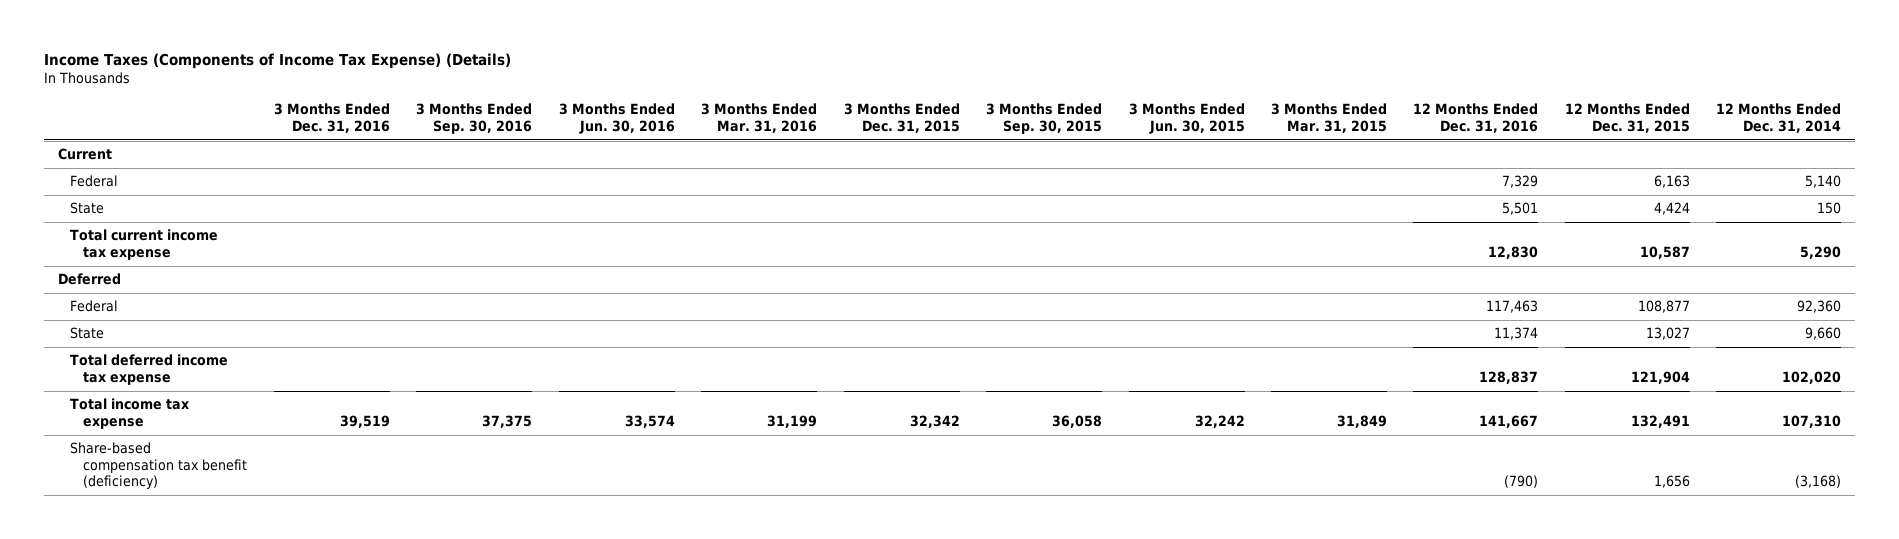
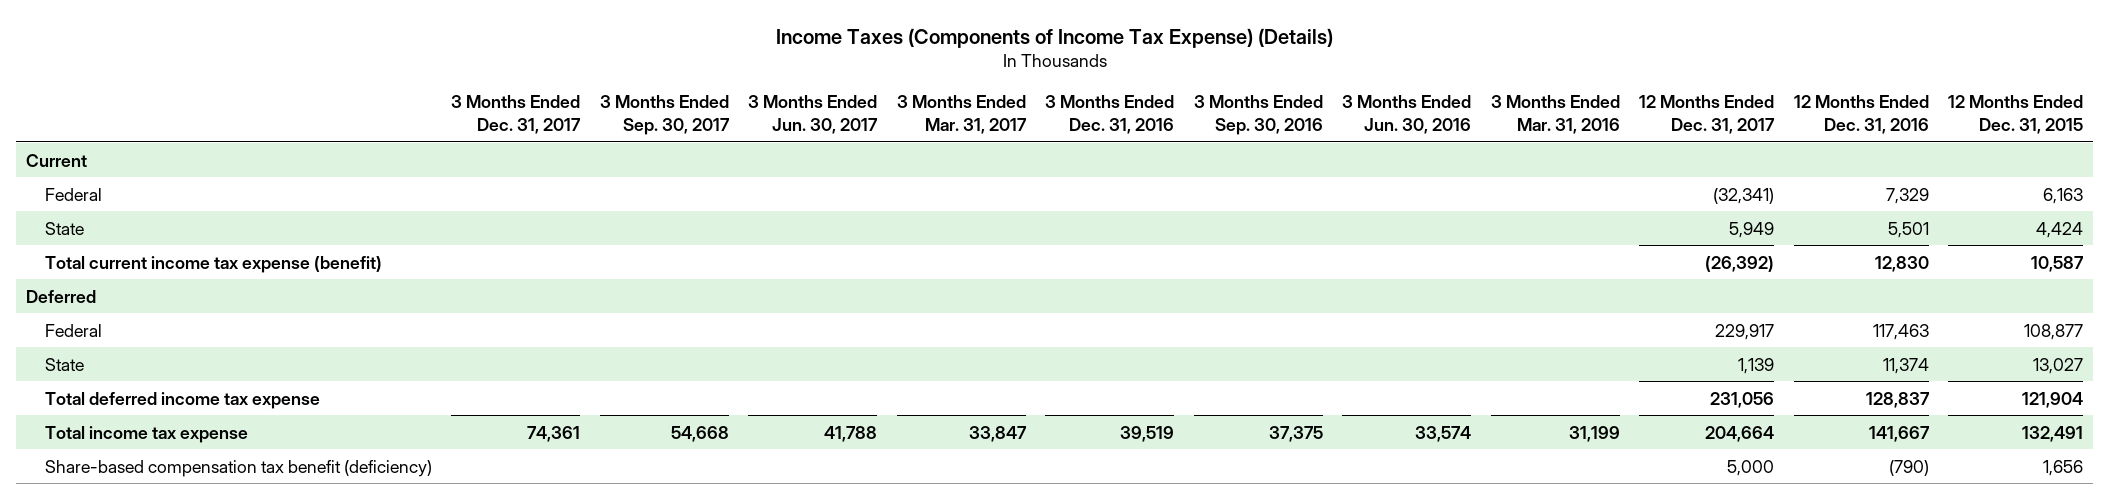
[843,103,960,133] 3 Months Ended Dec. 31, 2015 -> none
[986,103,1103,134] 3 Months Ended Sep. 30, 2015 -> none
[1128,103,1245,134] 3 Months Ended Jun. 30, 2015 -> none
[1271,103,1388,133] 3 Months Ended Mar. 31, 2015 -> none
[1716,103,1842,133] 12 Months Ended Dec. 31, 2014 -> none
none -> [451,95,582,135] 3 Months Ended Dec. 31, 2017
none -> [599,95,730,136] 3 Months Ended Sep. 30, 2017
none -> [748,95,879,135] 3 Months Ended Jun. 30, 2017
none -> [896,95,1027,135] 3 Months Ended Mar. 31, 2017
none -> [1639,95,1776,135] 12 Months Ended Dec. 31, 2017
[70,229,219,260] Total current income tax expense -> [44,255,382,273] Total current income tax expense (benefit)

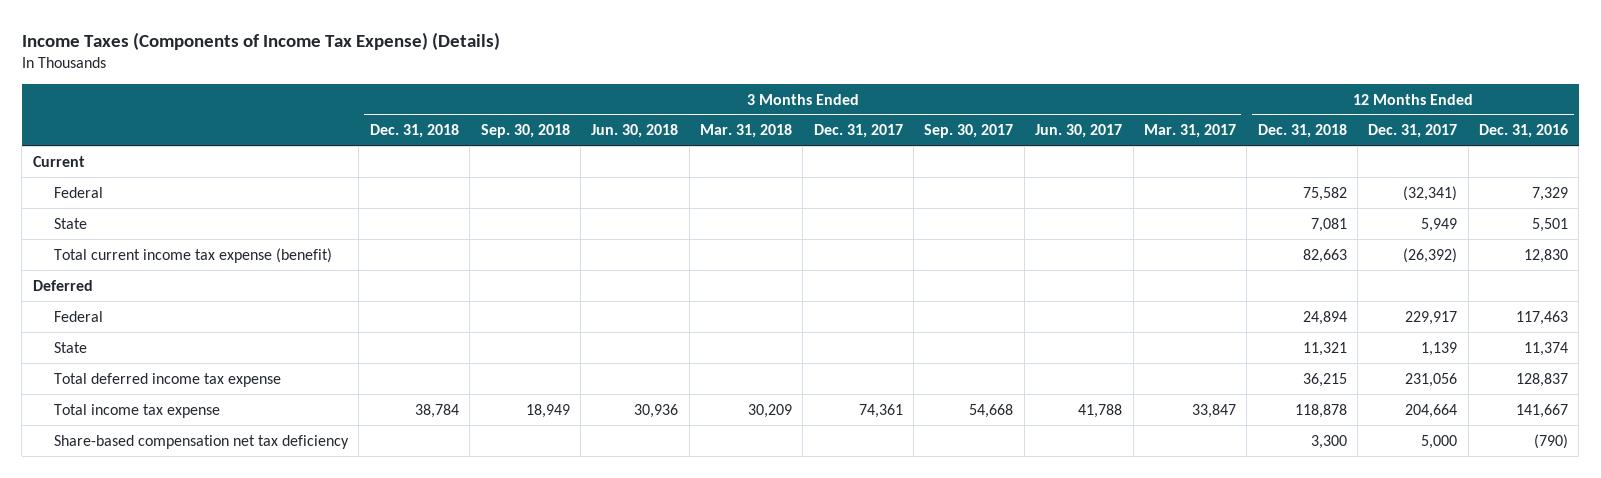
[1045,95,1175,135] 3 Months Ended Dec. 31, 2016 -> none
[1193,95,1323,136] 3 Months Ended Sep. 30, 2016 -> none
[1342,95,1472,135] 3 Months Ended Jun. 30, 2016 -> none
[1490,95,1620,135] 3 Months Ended Mar. 31, 2016 -> none
[1948,95,2084,135] 12 Months Ended Dec. 31, 2015 -> none
none -> [369,124,459,139] Dec. 31, 2018
none -> [480,124,570,139] Sep. 30, 2018
none -> [591,124,679,139] Jun. 30, 2018
none -> [700,124,793,139] Mar. 31, 2018
none -> [1257,124,1347,139] Dec. 31, 2018
[44,459,432,477] Share-based compensation tax benefit (deficiency) -> [54,434,350,449] Share-based compensation net tax deficiency

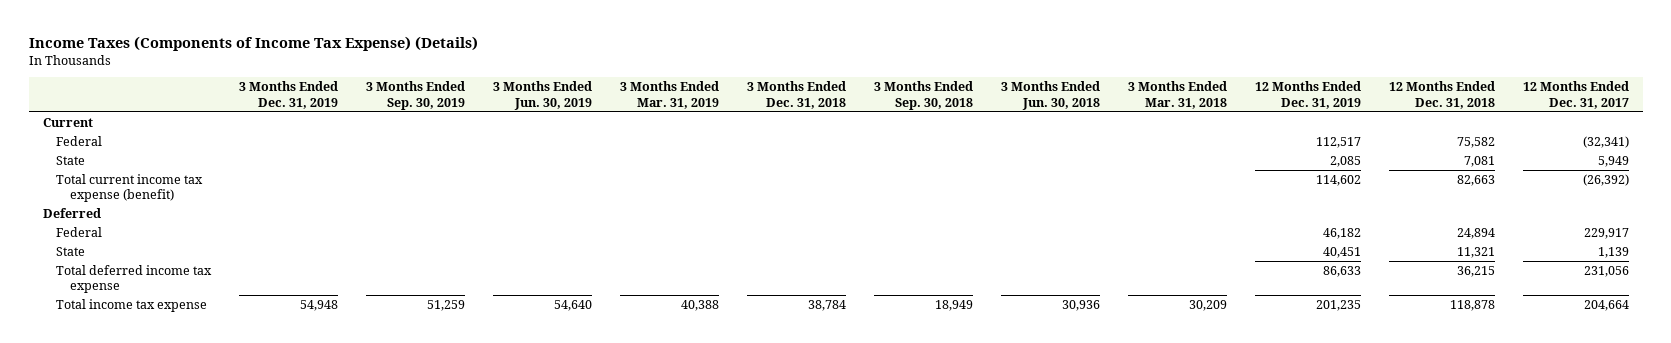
[813,124,903,139] Dec. 31, 2017 -> none
[924,124,1014,139] Sep. 30, 2017 -> none
[1035,124,1123,139] Jun. 30, 2017 -> none
[1143,124,1236,139] Mar. 31, 2017 -> none
[1479,124,1569,139] Dec. 31, 2016 -> none
none -> [239,81,339,109] 3 Months Ended Dec. 31, 2019
none -> [366,81,466,110] 3 Months Ended Sep. 30, 2019
none -> [493,81,593,110] 3 Months Ended Jun. 30, 2019
none -> [620,81,720,109] 3 Months Ended Mar. 31, 2019
none -> [1254,81,1361,109] 12 Months Ended Dec. 31, 2019
[54,434,350,449] Share-based compensation net tax deficiency -> none

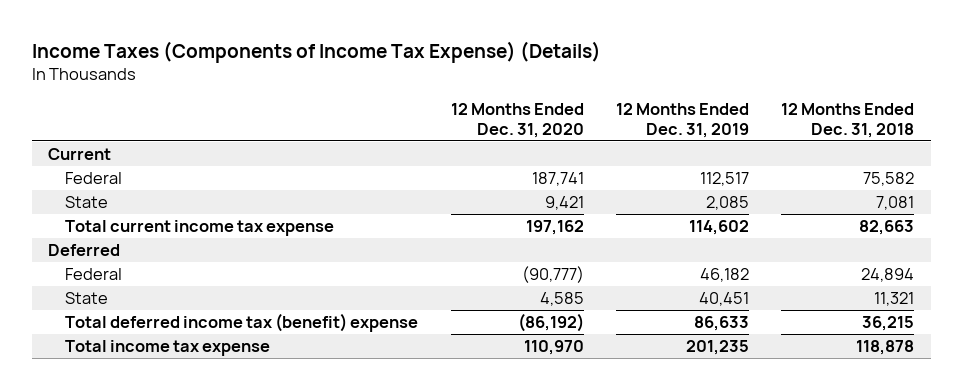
[239,81,339,109] 3 Months Ended Dec. 31, 2019 -> none
[366,81,466,110] 3 Months Ended Sep. 30, 2019 -> none
[493,81,593,110] 3 Months Ended Jun. 30, 2019 -> none
[620,81,720,109] 3 Months Ended Mar. 31, 2019 -> none
[747,81,847,109] 3 Months Ended Dec. 31, 2018 -> none
[873,81,973,110] 3 Months Ended Sep. 30, 2018 -> none
[1000,81,1100,110] 3 Months Ended Jun. 30, 2018 -> none
[1127,81,1227,109] 3 Months Ended Mar. 31, 2018 -> none
[1522,81,1629,109] 12 Months Ended Dec. 31, 2017 -> none
none -> [450,102,584,138] 12 Months Ended Dec. 31, 2020
[56,174,204,203] Total current income tax expense (benefit) -> [65,220,335,237] Total current income tax expense
[56,265,213,294] Total deferred income tax expense -> [65,313,419,333] Total deferred income tax (benefit) expense

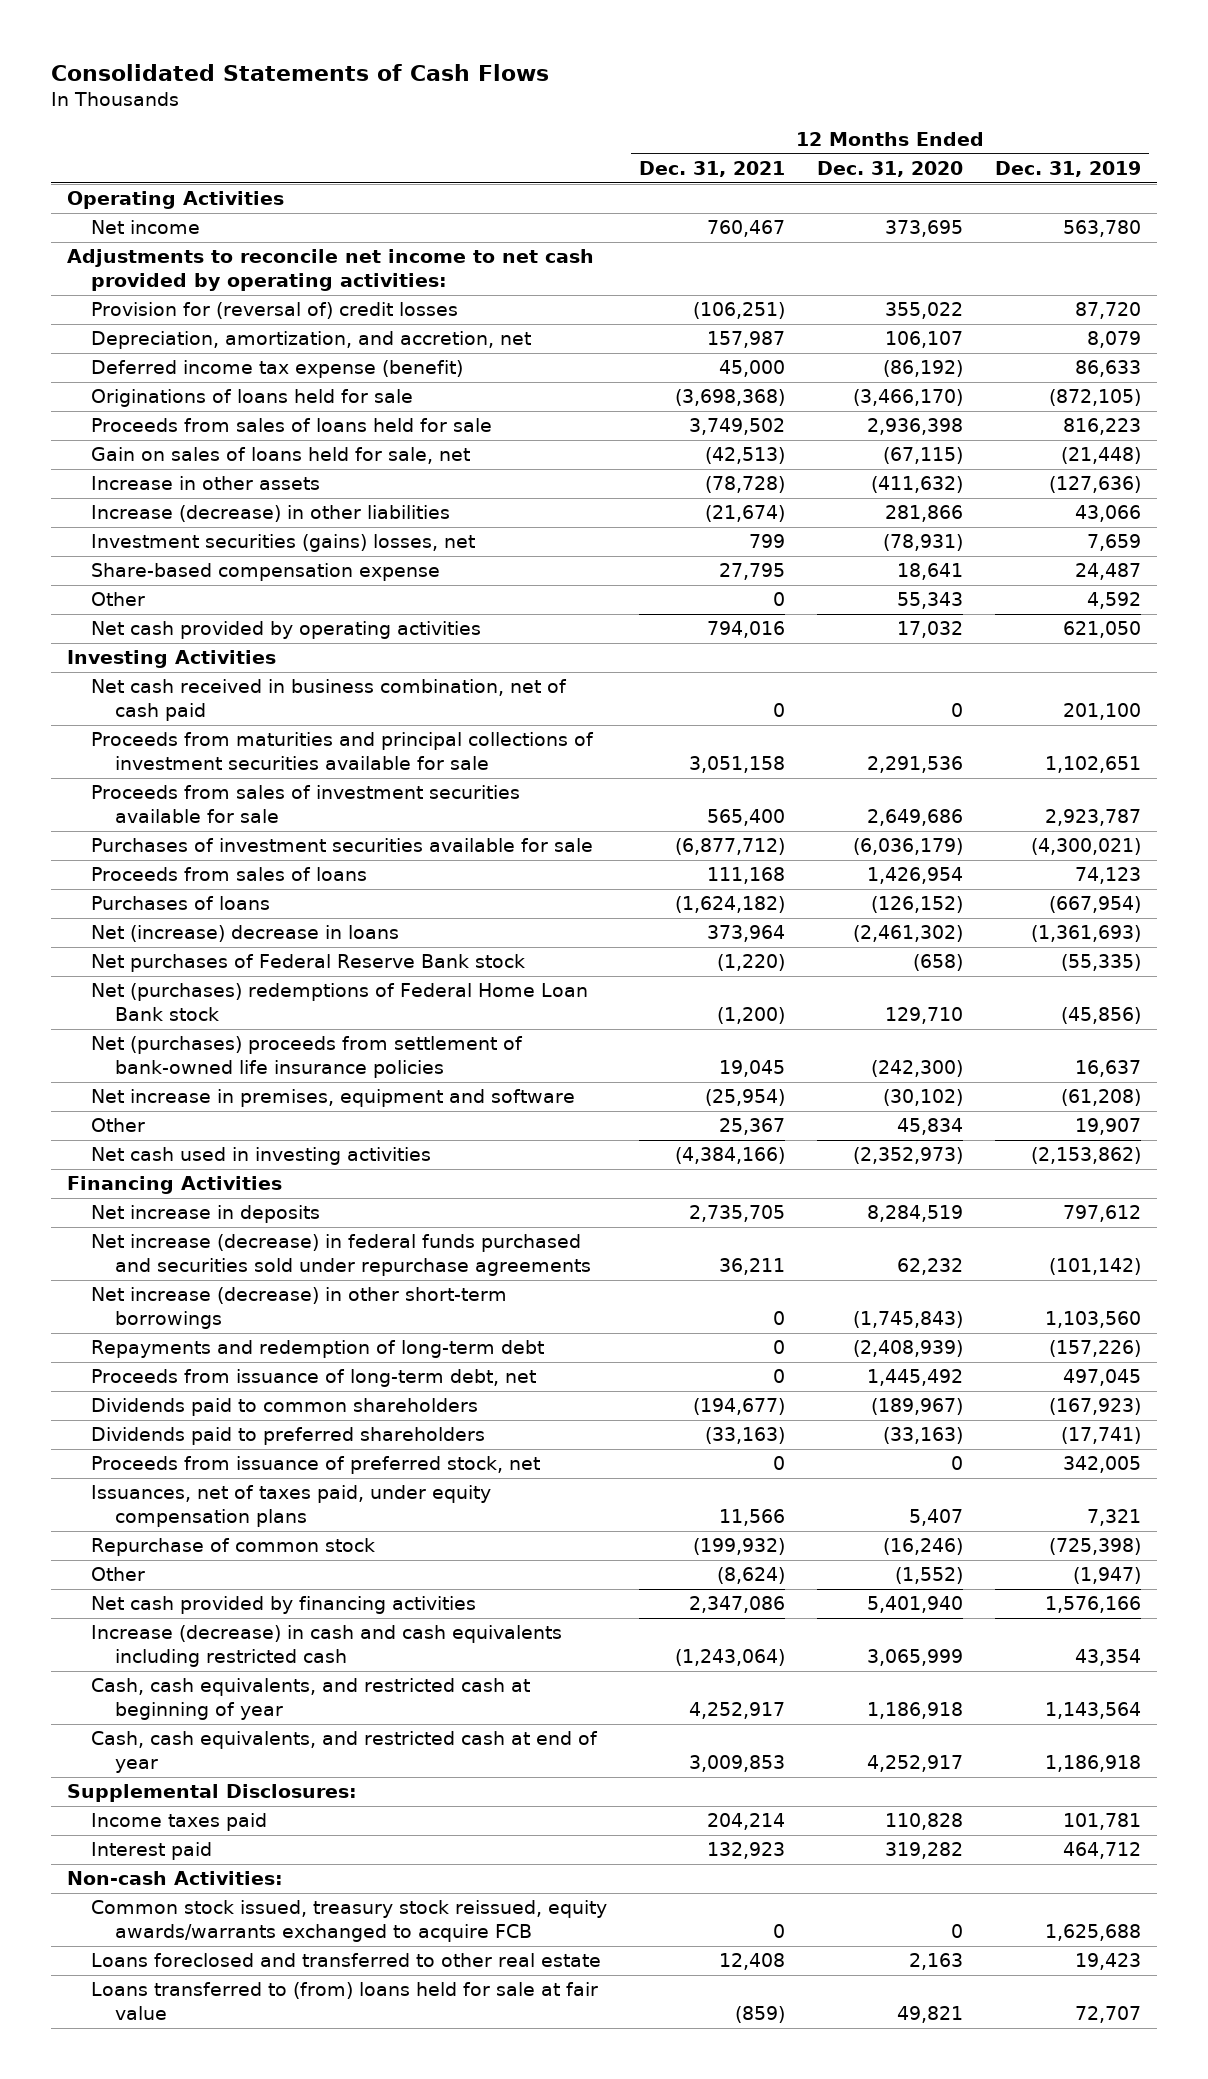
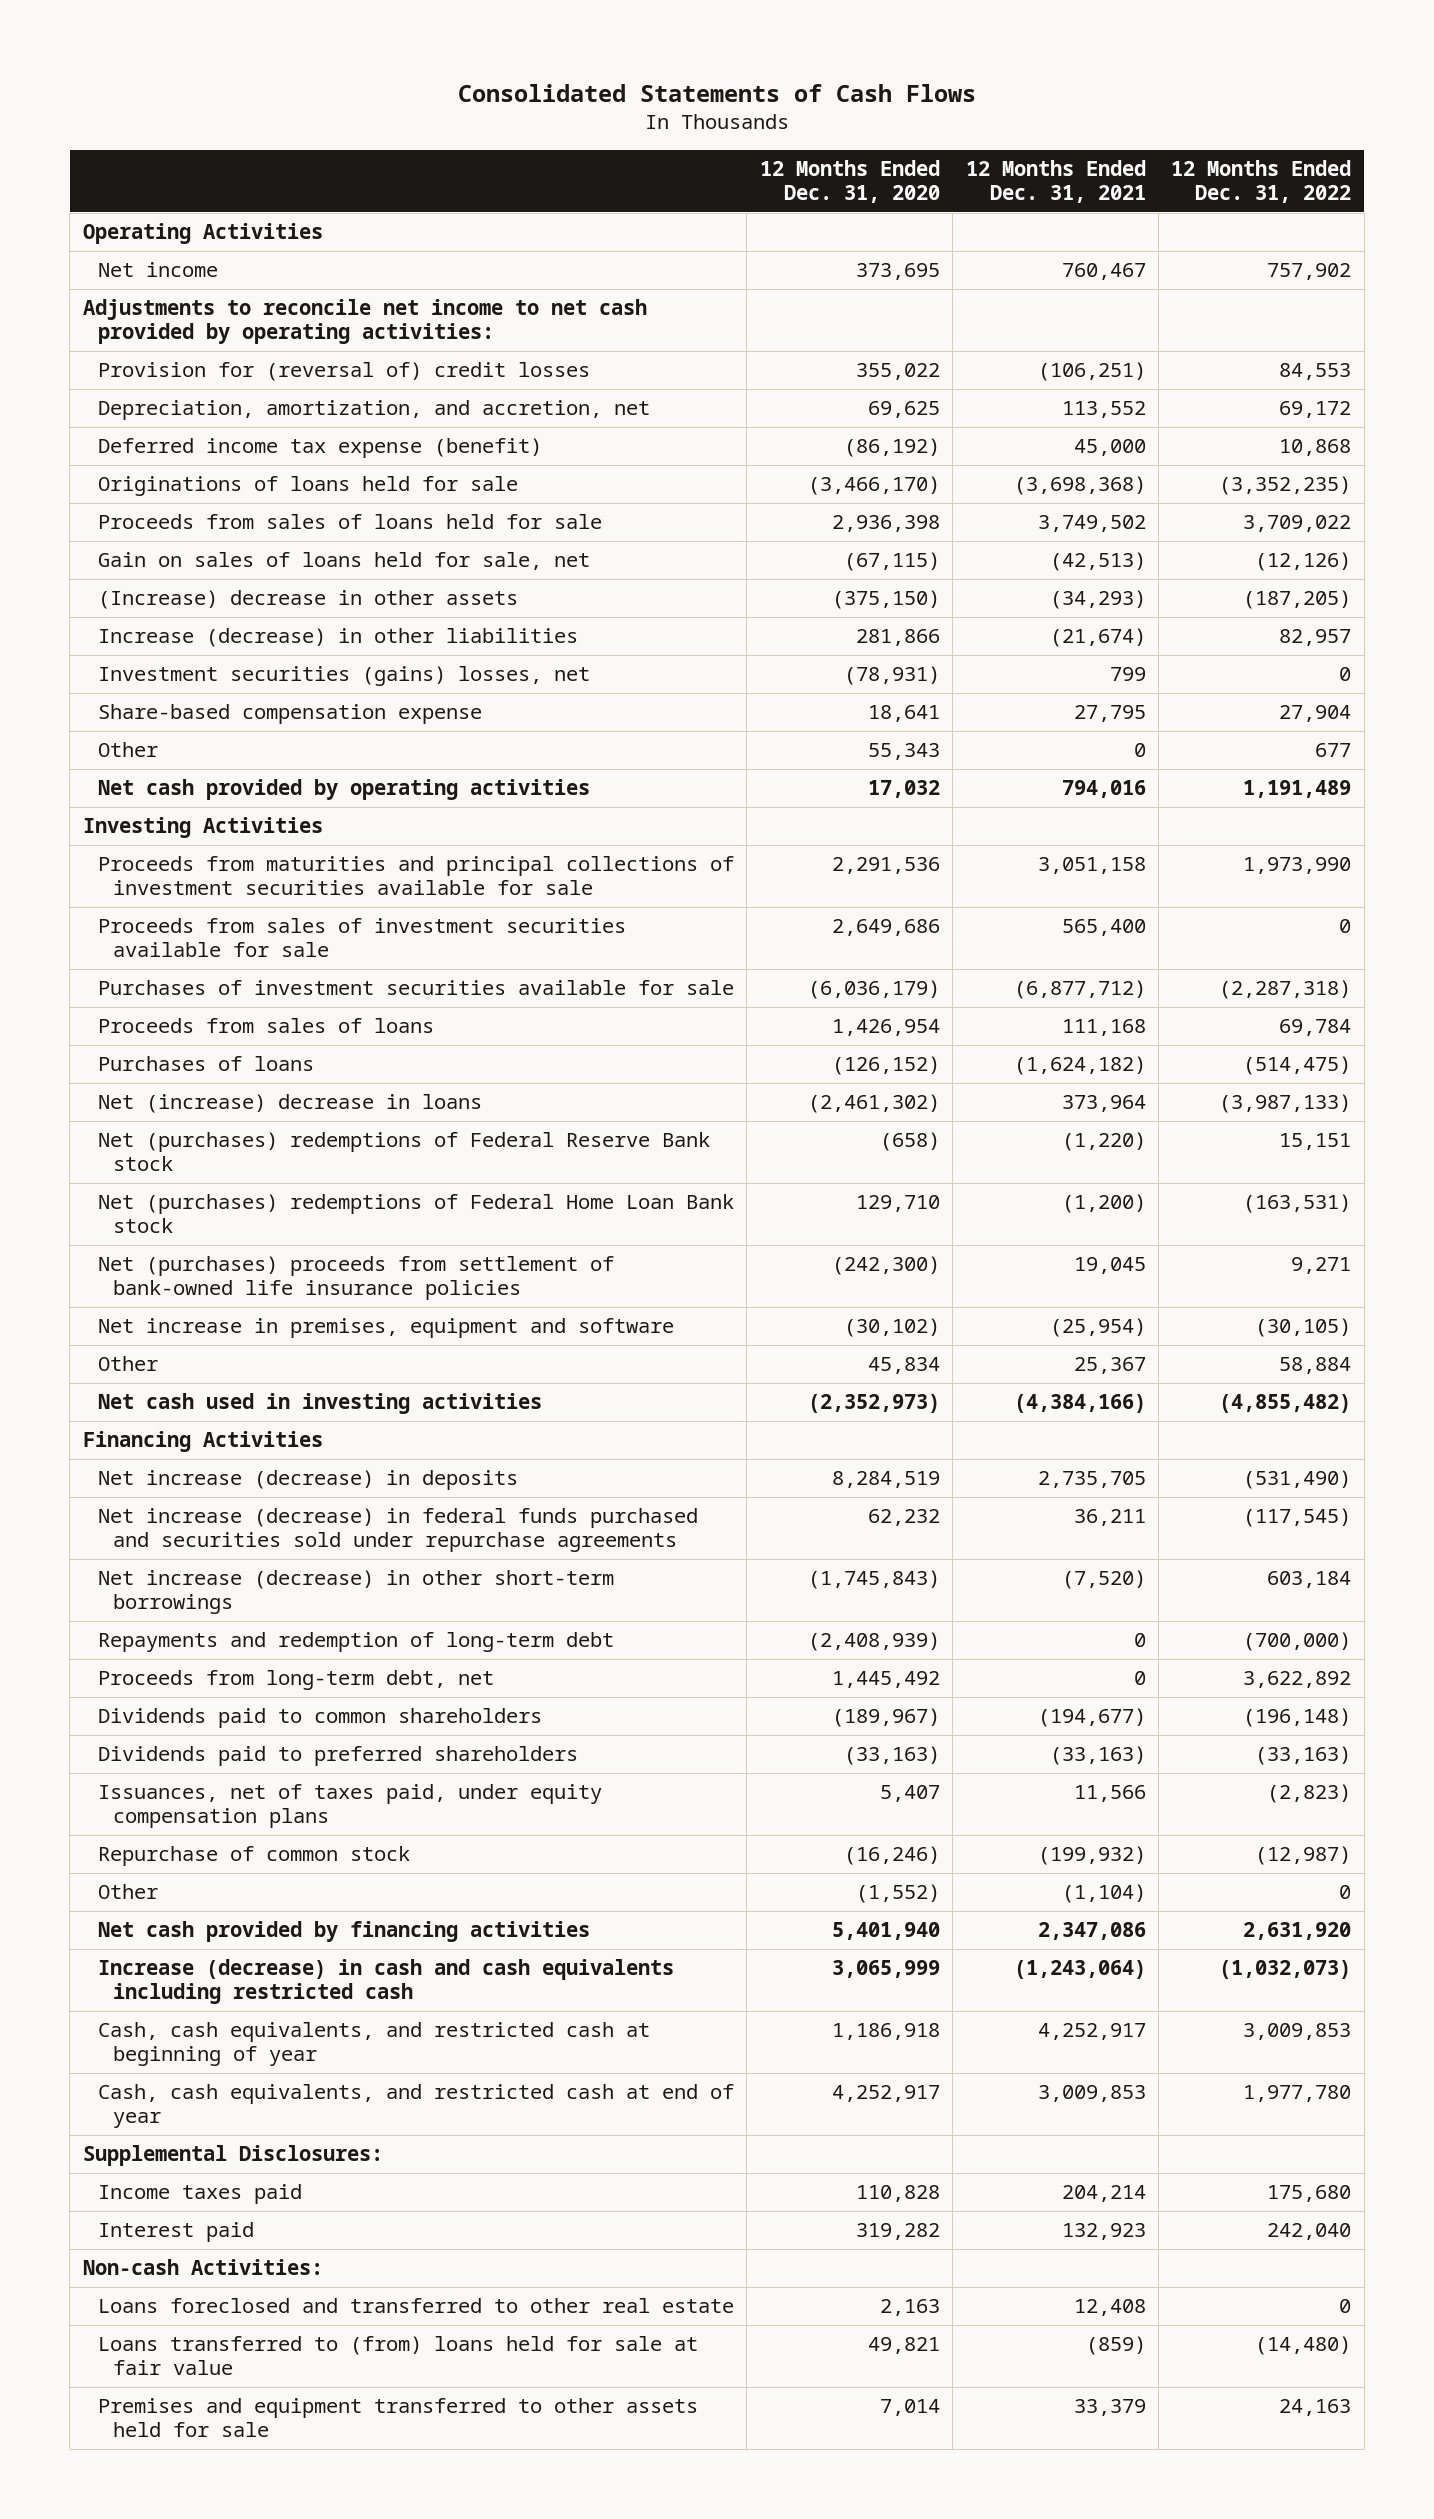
[995,161,1142,178] Dec. 31, 2019 -> none
none -> [1171,160,1352,204] 12 Months Ended Dec. 31, 2022
[707,331,786,349] 157,987 -> [1061,401,1146,419] 113,552
[885,331,964,349] 106,107 -> [867,401,940,419] 69,625
[91,476,321,491] Increase in other assets -> [97,590,518,610] (Increase) decrease in other assets
[705,476,786,494] (78,728) -> [1049,590,1146,610] (34,293)
[871,476,964,494] (411,632) -> [831,590,940,610] (375,150)
[91,679,568,722] Net cash received in business combination, net of cash paid -> none
[91,954,526,973] Net purchases of Federal Reserve Bank stock -> [97,1132,710,1172] Net (purchases) redemptions of Federal Reserve Bank stock
[91,1205,321,1224] Net increase in deposits -> [97,1470,518,1491] Net increase (decrease) in deposits
[773,1311,786,1326] 0 -> [1061,1570,1146,1590] (7,520)
[91,1369,537,1388] Proceeds from issuance of long-term debt, net -> [97,1670,494,1691] Proceeds from long-term debt, net
[91,1456,541,1475] Proceeds from issuance of preferred stock, net -> none
[717,1567,786,1585] (8,624) -> [1061,1884,1146,1904] (1,104)
[91,1900,608,1943] Common stock issued, treasury stock reissued, equity awards/warrants exchanged to acquire FCB -> none
none -> [97,2398,698,2438] Premises and equipment transferred to other assets held for sale

